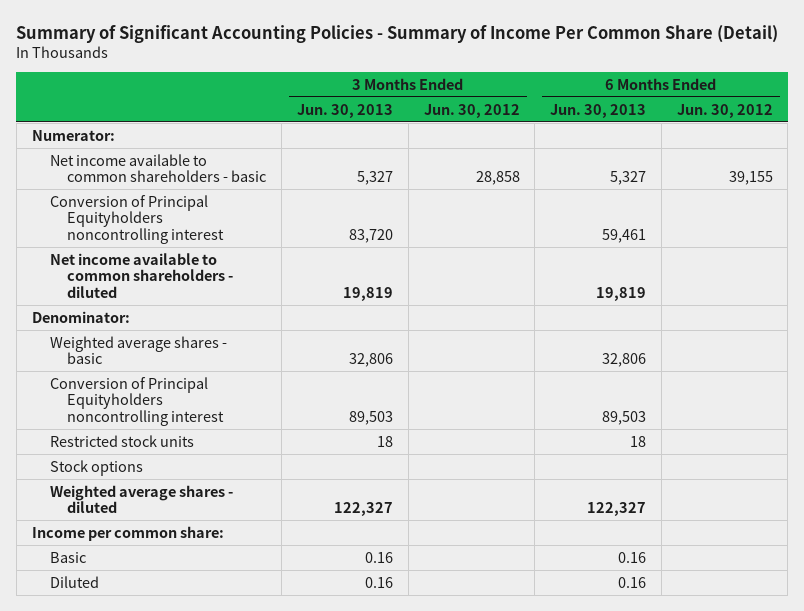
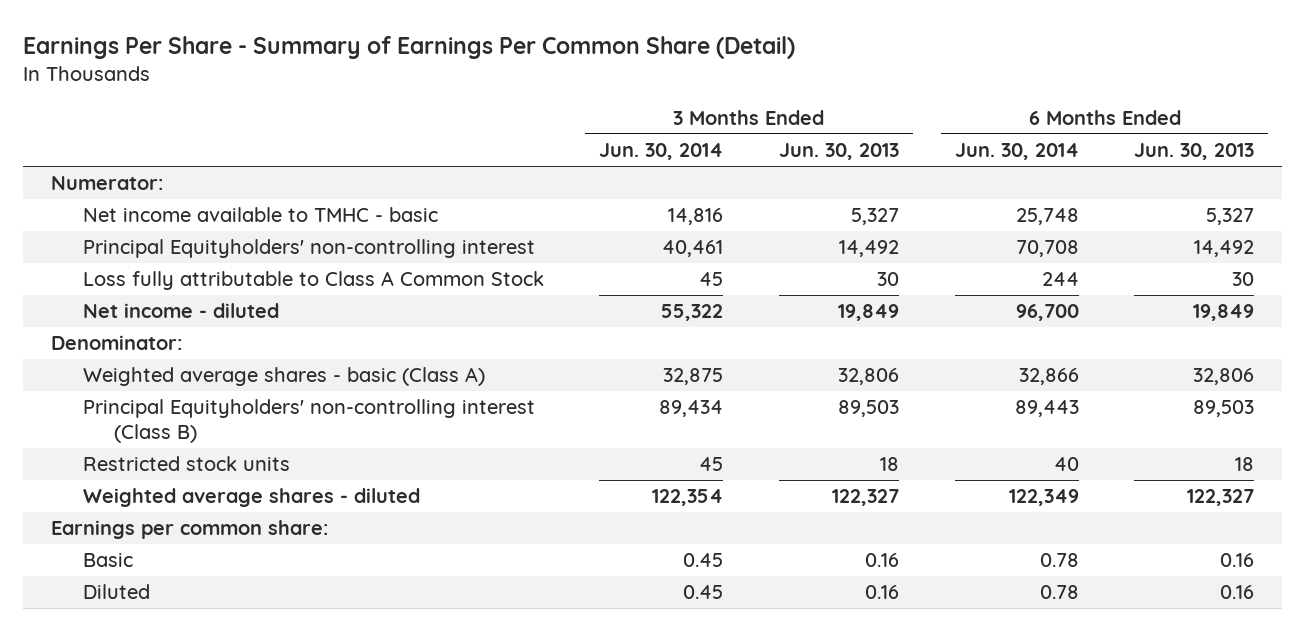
[16,24,779,43] Summary of Significant Accounting Policies - Summary of Income Per Common Share (Detail) -> [22,36,795,60] Earnings Per Share - Summary of Earnings Per Common Share (Detail)
[423,103,520,118] Jun. 30, 2012 -> none
[676,103,773,118] Jun. 30, 2012 -> none
none -> [599,143,724,161] Jun. 30, 2014
none -> [954,143,1079,161] Jun. 30, 2014
[49,194,225,244] Conversion of Principal Equityholders noncontrolling interest -> none
[49,153,267,183] Net income available to common shareholders - basic -> [82,207,438,223] Net income available to TMHC - basic
none -> [82,239,535,259] Principal Equityholders' non-controlling interest
none -> [82,271,544,291] Loss fully attributable to Class A Common Stock
[49,252,234,298] Net income available to common shareholders - diluted -> [82,303,279,319] Net income - diluted
[342,286,393,301] 19,819 -> [838,304,900,322] 19,849
[596,286,647,301] 19,819 -> [1193,304,1255,322] 19,849
[49,335,227,365] Weighted average shares - basic -> [82,367,485,387] Weighted average shares - basic (Class A)
[49,376,225,426] Conversion of Principal Equityholders noncontrolling interest -> [82,399,535,443] Principal Equityholders' non-controlling interest (Class B)
[49,459,143,476] Stock options -> none
[31,525,224,541] Income per common share: -> [50,520,328,540] Earnings per common share:

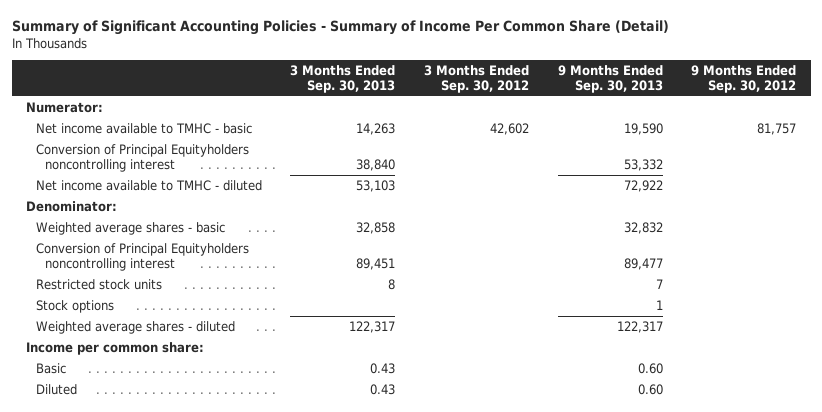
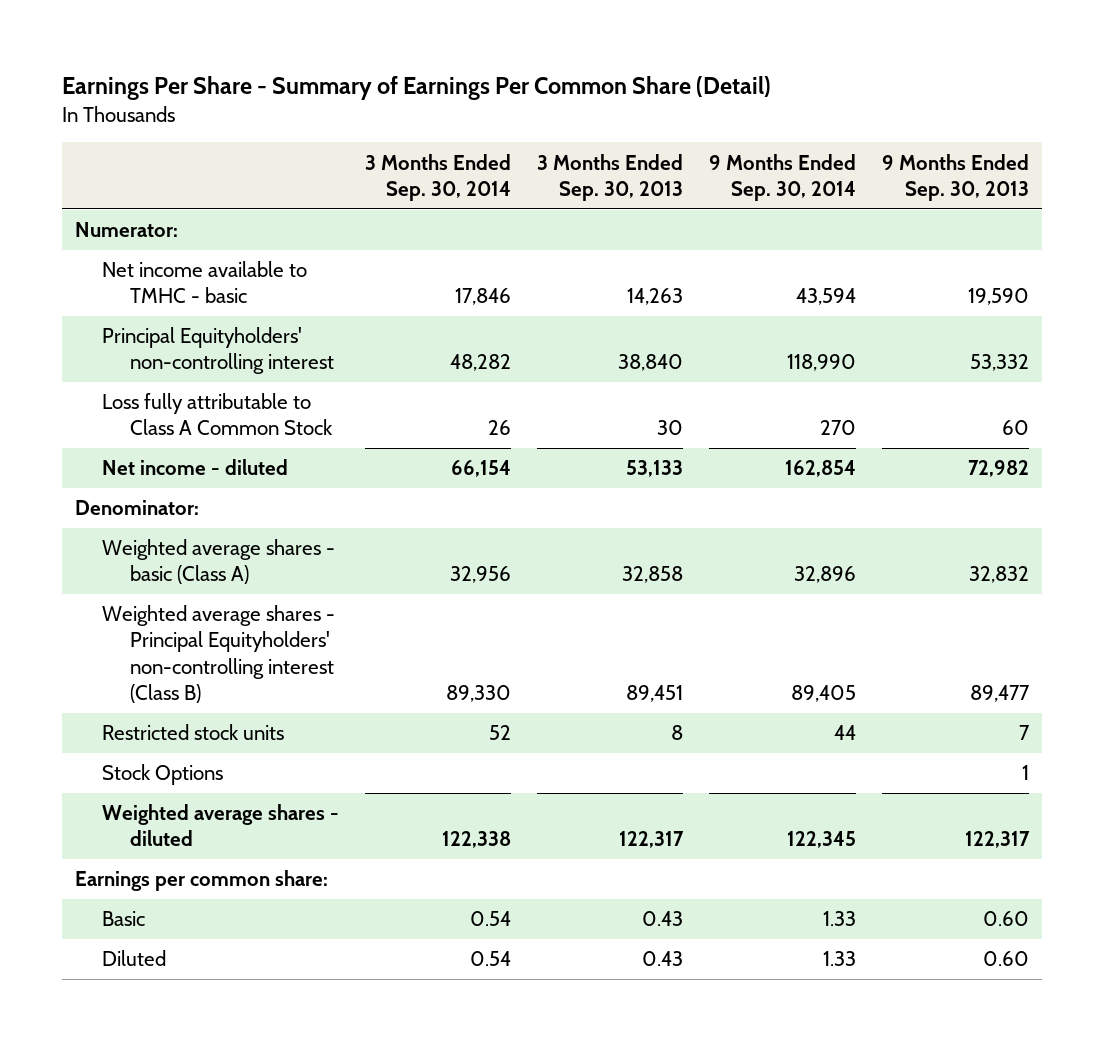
[11,19,669,35] Summary of Significant Accounting Policies - Summary of Income Per Common Share (Detail) -> [61,75,771,100] Earnings Per Share - Summary of Earnings Per Common Share (Detail)
[423,64,529,94] 3 Months Ended Sep. 30, 2012 -> none
[691,64,797,94] 9 Months Ended Sep. 30, 2012 -> none
none -> [365,153,512,201] 3 Months Ended Sep. 30, 2014
none -> [709,153,857,201] 9 Months Ended Sep. 30, 2014
[35,143,249,173] Conversion of Principal Equityholders noncontrolling interest -> [102,327,335,375] Principal Equityholders' non-controlling interest
none -> [102,393,334,436] Loss fully attributable to Class A Common Stock
[35,179,262,191] Net income available to TMHC - diluted -> [102,459,289,476] Net income - diluted
[356,179,396,192] 53,103 -> [626,460,684,478] 53,133
[623,179,663,192] 72,922 -> [968,460,1030,478] 72,982
[35,221,225,235] Weighted average shares - basic -> [102,539,336,585] Weighted average shares - basic (Class A)
[35,242,249,272] Conversion of Principal Equityholders noncontrolling interest -> [102,605,336,704] Weighted average shares - Principal Equityholders' non-controlling interest (Class B)
[35,299,114,313] Stock options -> [102,764,224,786] Stock Options
[26,341,205,355] Income per common share: -> [74,870,328,892] Earnings per common share:

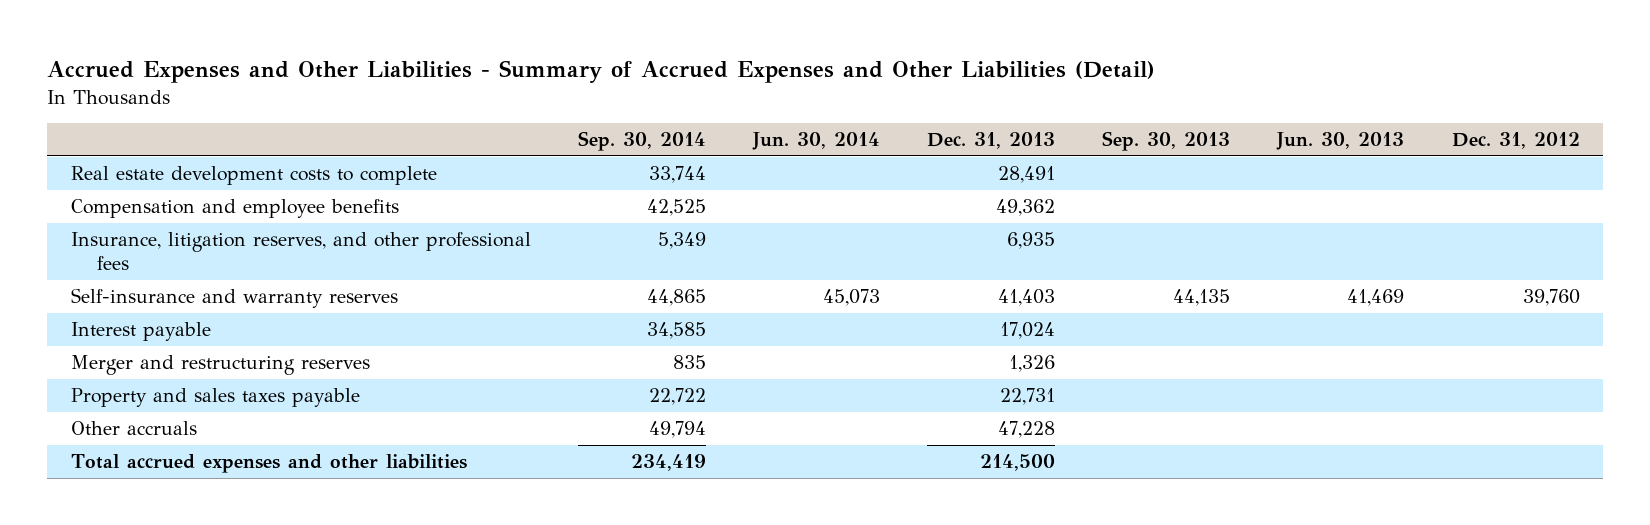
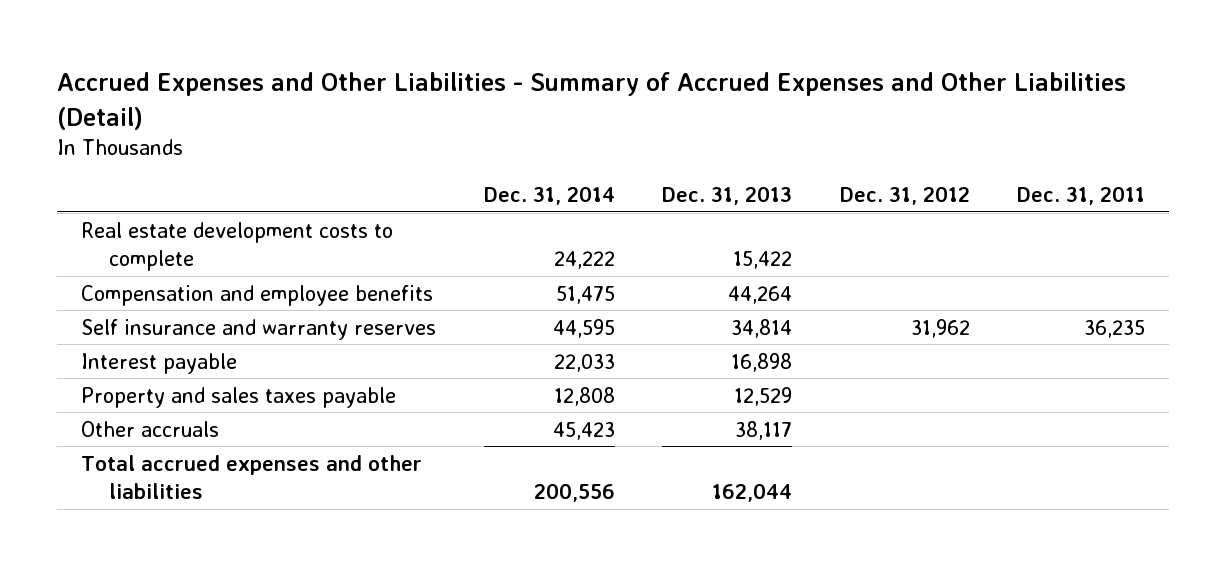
[577,131,706,152] Sep. 30, 2014 -> none
[752,132,881,151] Jun. 30, 2014 -> none
[1102,131,1231,152] Sep. 30, 2013 -> none
[1276,132,1405,151] Jun. 30, 2013 -> none
none -> [483,185,615,205] Dec. 31, 2014
none -> [1017,185,1146,205] Dec. 31, 2011
[70,232,531,271] Insurance, litigation reserves, and other professional fees -> none
[70,355,370,376] Merger and restructuring reserves -> none
[998,166,1056,184] 28,491 -> [733,251,793,270] 15,422
[996,199,1056,217] 49,362 -> [728,285,793,304] 44,264
[70,288,398,309] Self-insurance and warranty reserves -> [81,318,437,340] Self insurance and warranty reserves
[998,289,1056,307] 41,403 -> [731,318,793,338] 34,814
[1522,289,1580,307] 39,760 -> [910,318,970,338] 31,962
[1000,322,1056,340] 17,024 -> [731,352,793,372] 16,898
[1000,388,1056,406] 22,731 -> [734,386,793,406] 12,529
[998,421,1056,439] 47,228 -> [735,420,793,440] 38,117
[980,454,1056,472] 214,500 -> [712,483,793,503] 162,044

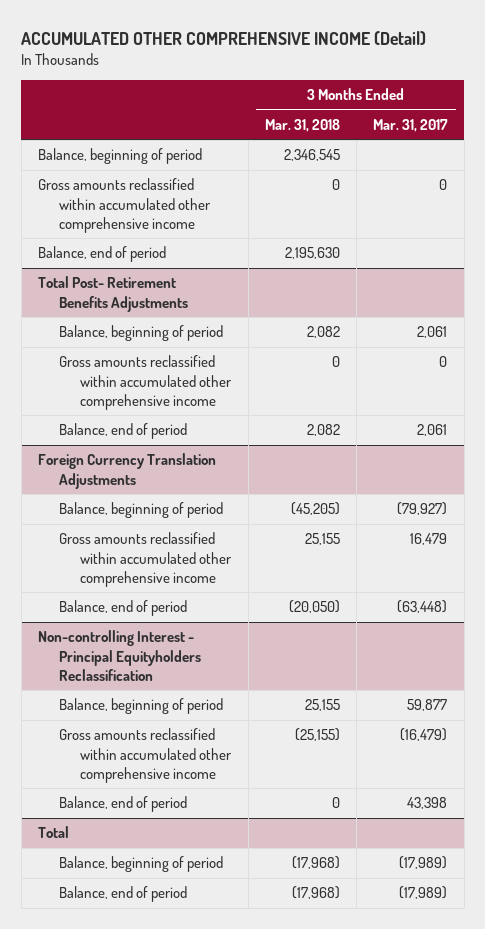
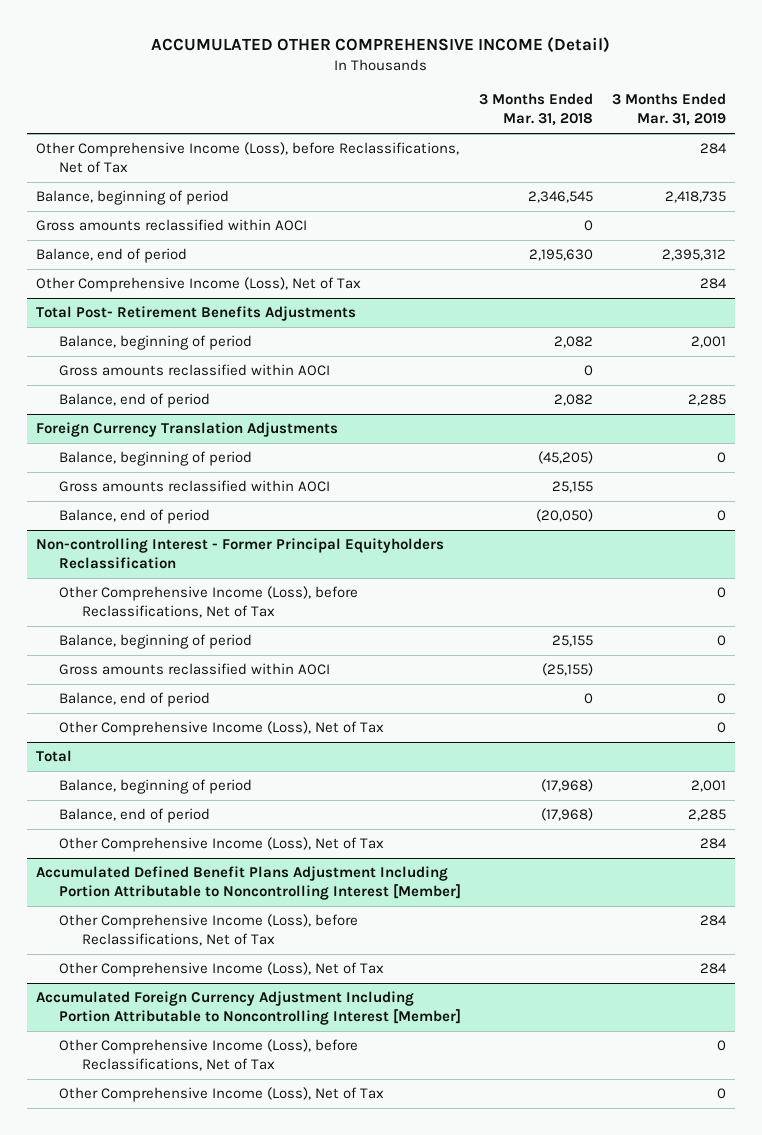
[373,118,449,132] Mar. 31, 2017 -> none
none -> [611,93,726,127] 3 Months Ended Mar. 31, 2019
none -> [36,142,460,174] Other Comprehensive Income (Loss), before Reclassifications, Net of Tax
[37,178,212,233] Gross amounts reclassified within accumulated other comprehensive income -> [36,219,308,232] Gross amounts reclassified within AOCI
none -> [36,277,362,293] Other Comprehensive Income (Loss), Net of Tax
[59,355,233,410] Gross amounts reclassified within accumulated other comprehensive income -> [58,364,330,377] Gross amounts reclassified within AOCI
[59,532,233,587] Gross amounts reclassified within accumulated other comprehensive income -> [58,480,330,493] Gross amounts reclassified within AOCI
[37,630,202,681] Non-controlling Interest - Principal Equityholders Reclassification -> [36,538,445,570] Non-controlling Interest - Former Principal Equityholders Reclassification
none -> [58,586,358,619] Other Comprehensive Income (Loss), before Reclassifications, Net of Tax
[59,728,233,783] Gross amounts reclassified within accumulated other comprehensive income -> [58,663,330,676] Gross amounts reclassified within AOCI
none -> [58,721,384,737] Other Comprehensive Income (Loss), Net of Tax
none -> [58,837,384,853] Other Comprehensive Income (Loss), Net of Tax
none -> [36,866,461,901] Accumulated Defined Benefit Plans Adjustment Including Portion Attributable to Noncontrolling Interest [Member]
none -> [58,914,358,947] Other Comprehensive Income (Loss), before Reclassifications, Net of Tax
none -> [58,962,384,978] Other Comprehensive Income (Loss), Net of Tax
none -> [36,991,461,1026] Accumulated Foreign Currency Adjustment Including Portion Attributable to Noncontrolling Interest [Member]
none -> [58,1039,358,1072] Other Comprehensive Income (Loss), before Reclassifications, Net of Tax
none -> [58,1087,384,1103] Other Comprehensive Income (Loss), Net of Tax

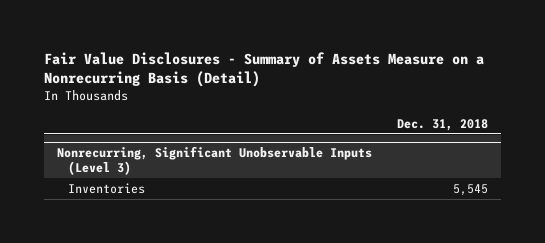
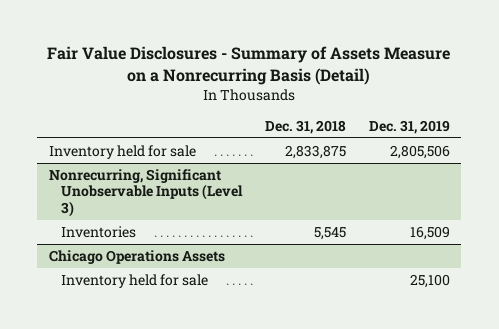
none -> [368,119,450,134] Dec. 31, 2019
none -> [48,145,196,160] Inventory held for sale
none -> [48,250,225,265] Chicago Operations Assets
none -> [60,274,208,289] Inventory held for sale

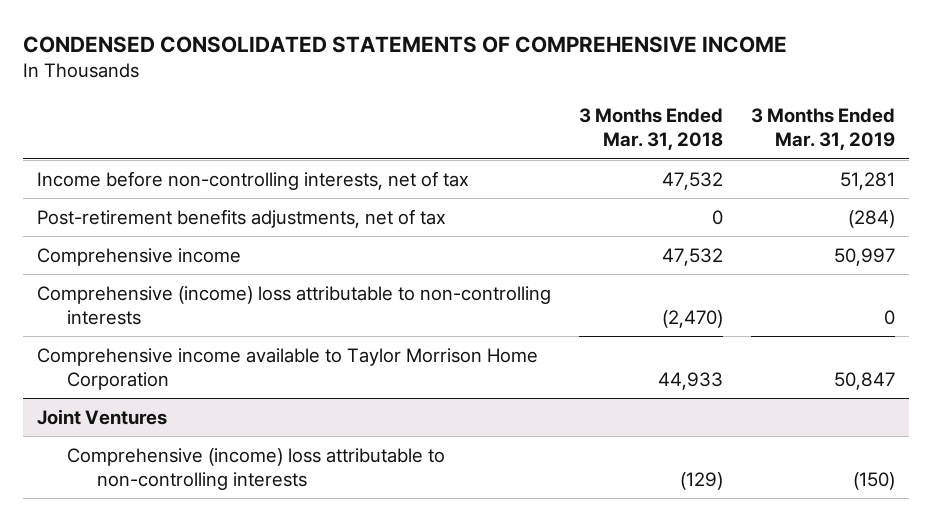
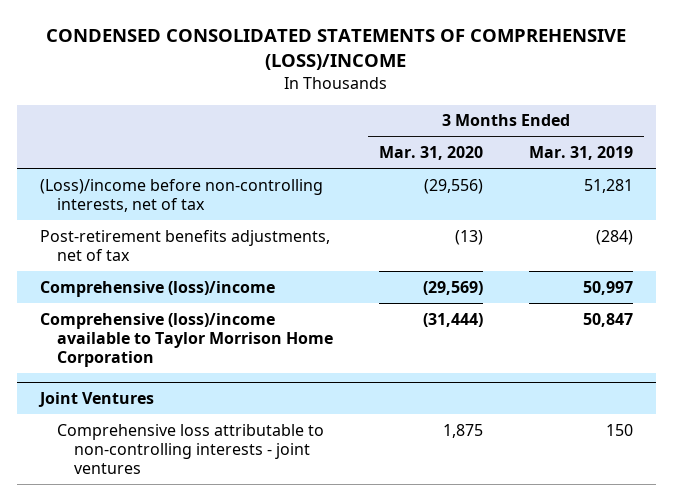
[22,35,787,53] CONDENSED CONSOLIDATED STATEMENTS OF COMPREHENSIVE INCOME -> [46,29,627,70] CONDENSED CONSOLIDATED STATEMENTS OF COMPREHENSIVE (LOSS)/INCOME
[578,107,723,151] 3 Months Ended Mar. 31, 2018 -> none
none -> [378,146,483,161] Mar. 31, 2020
[36,170,469,190] Income before non-controlling interests, net of tax -> [40,178,324,212] (Loss)/income before non-controlling interests, net of tax
[36,285,551,326] Comprehensive (income) loss attributable to non-controlling interests -> none
[36,247,241,266] Comprehensive income -> [40,280,276,297] Comprehensive (loss)/income
[36,347,538,391] Comprehensive income available to Taylor Morrison Home Corporation -> [40,312,334,367] Comprehensive (loss)/income available to Taylor Morrison Home Corporation
[66,447,445,491] Comprehensive (income) loss attributable to non-controlling interests -> [57,423,325,474] Comprehensive loss attributable to non-controlling interests - joint ventures
[852,472,895,491] (150) -> [605,423,633,436] 150

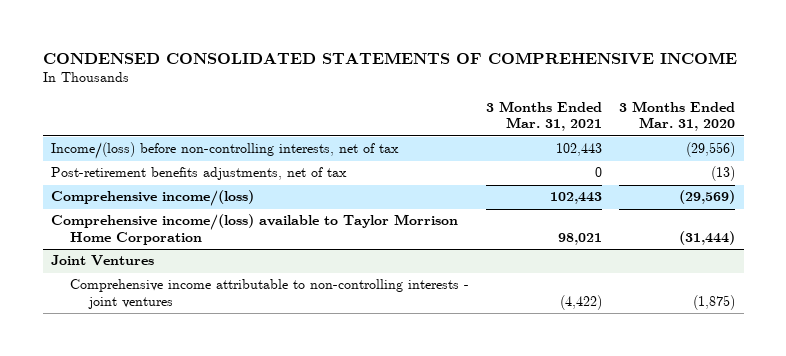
[46,29,627,70] CONDENSED CONSOLIDATED STATEMENTS OF COMPREHENSIVE (LOSS)/INCOME -> [42,51,737,65] CONDENSED CONSOLIDATED STATEMENTS OF COMPREHENSIVE INCOME
[528,146,633,161] Mar. 31, 2019 -> none
none -> [486,100,603,132] 3 Months Ended Mar. 31, 2021
[40,178,324,212] (Loss)/income before non-controlling interests, net of tax -> [51,142,400,160] Income/(loss) before non-controlling interests, net of tax
[40,280,276,297] Comprehensive (loss)/income -> [51,190,255,207] Comprehensive income/(loss)
[40,312,334,367] Comprehensive (loss)/income available to Taylor Morrison Home Corporation -> [51,214,459,246] Comprehensive income/(loss) available to Taylor Morrison Home Corporation
[57,423,325,474] Comprehensive loss attributable to non-controlling interests - joint ventures -> [70,279,470,310] Comprehensive income attributable to non-controlling interests - joint ventures
[442,423,483,438] 1,875 -> [693,295,736,311] (1,875)

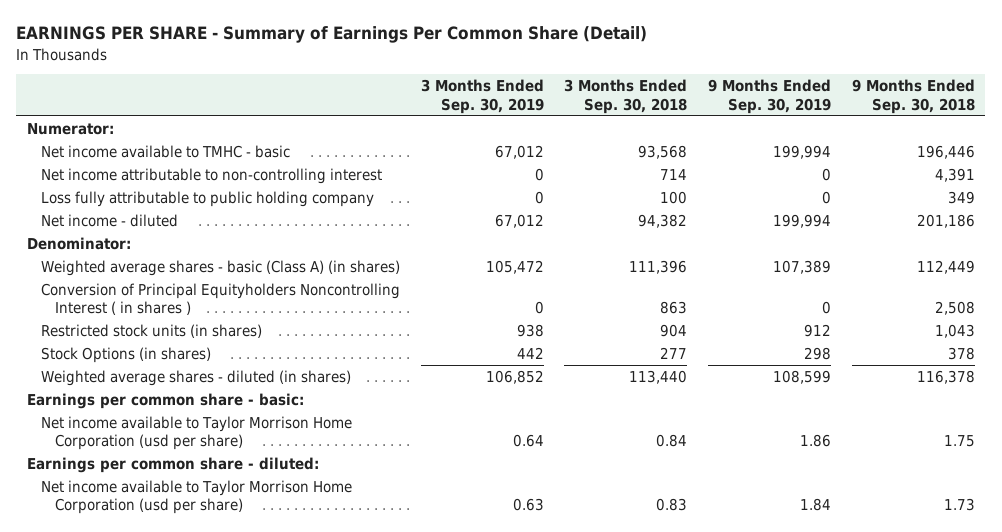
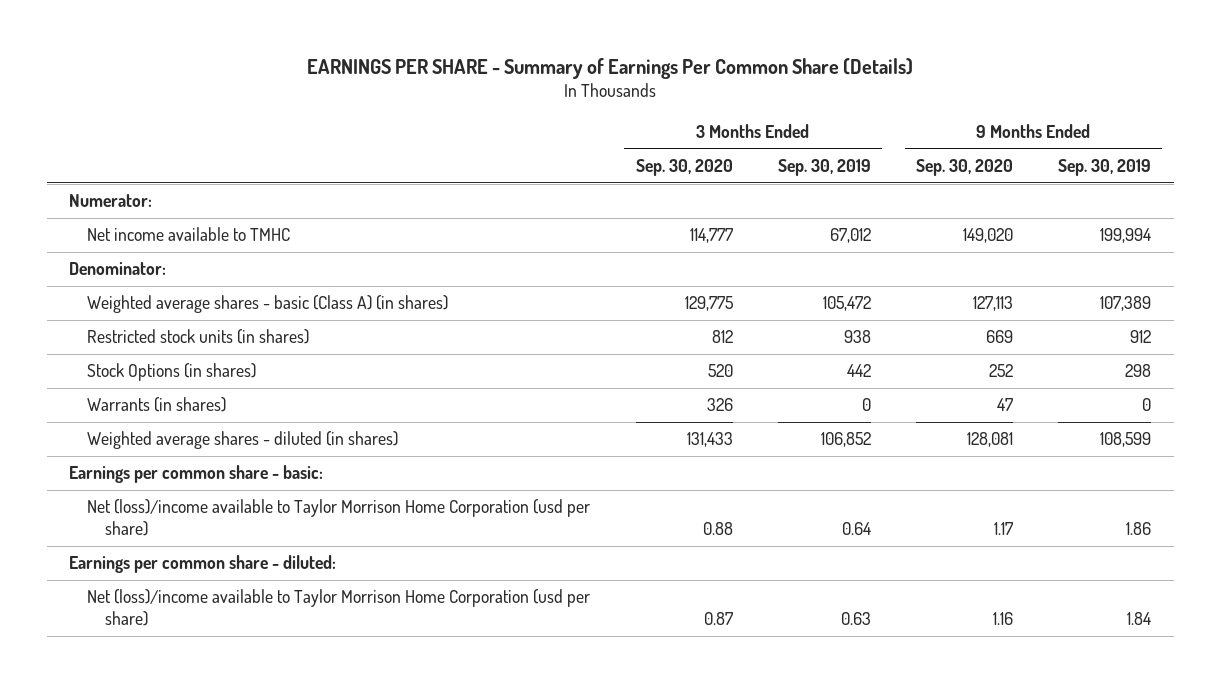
[16,26,648,44] EARNINGS PER SHARE - Summary of Earnings Per Common Share (Detail) -> [307,57,914,79] EARNINGS PER SHARE - Summary of Earnings Per Common Share (Details)
[564,79,688,114] 3 Months Ended Sep. 30, 2018 -> none
[851,79,975,114] 9 Months Ended Sep. 30, 2018 -> none
none -> [635,159,733,177] Sep. 30, 2020
none -> [915,159,1013,177] Sep. 30, 2020
[40,167,382,184] Net income attributable to non-controlling interest -> none
[40,190,374,207] Loss fully attributable to public holding company -> none
[40,213,178,227] Net income - diluted -> none
[40,144,290,158] Net income available to TMHC - basic -> [87,227,291,242] Net income available to TMHC
[40,282,400,316] Conversion of Principal Equityholders Noncontrolling Interest ( in shares ) -> none
none -> [87,397,227,413] Warrants (in shares)
[40,415,352,451] Net income available to Taylor Morrison Home Corporation (usd per share) -> [87,499,591,537] Net (loss)/income available to Taylor Morrison Home Corporation (usd per share)
[40,479,352,515] Net income available to Taylor Morrison Home Corporation (usd per share) -> [87,589,591,627] Net (loss)/income available to Taylor Morrison Home Corporation (usd per share)

